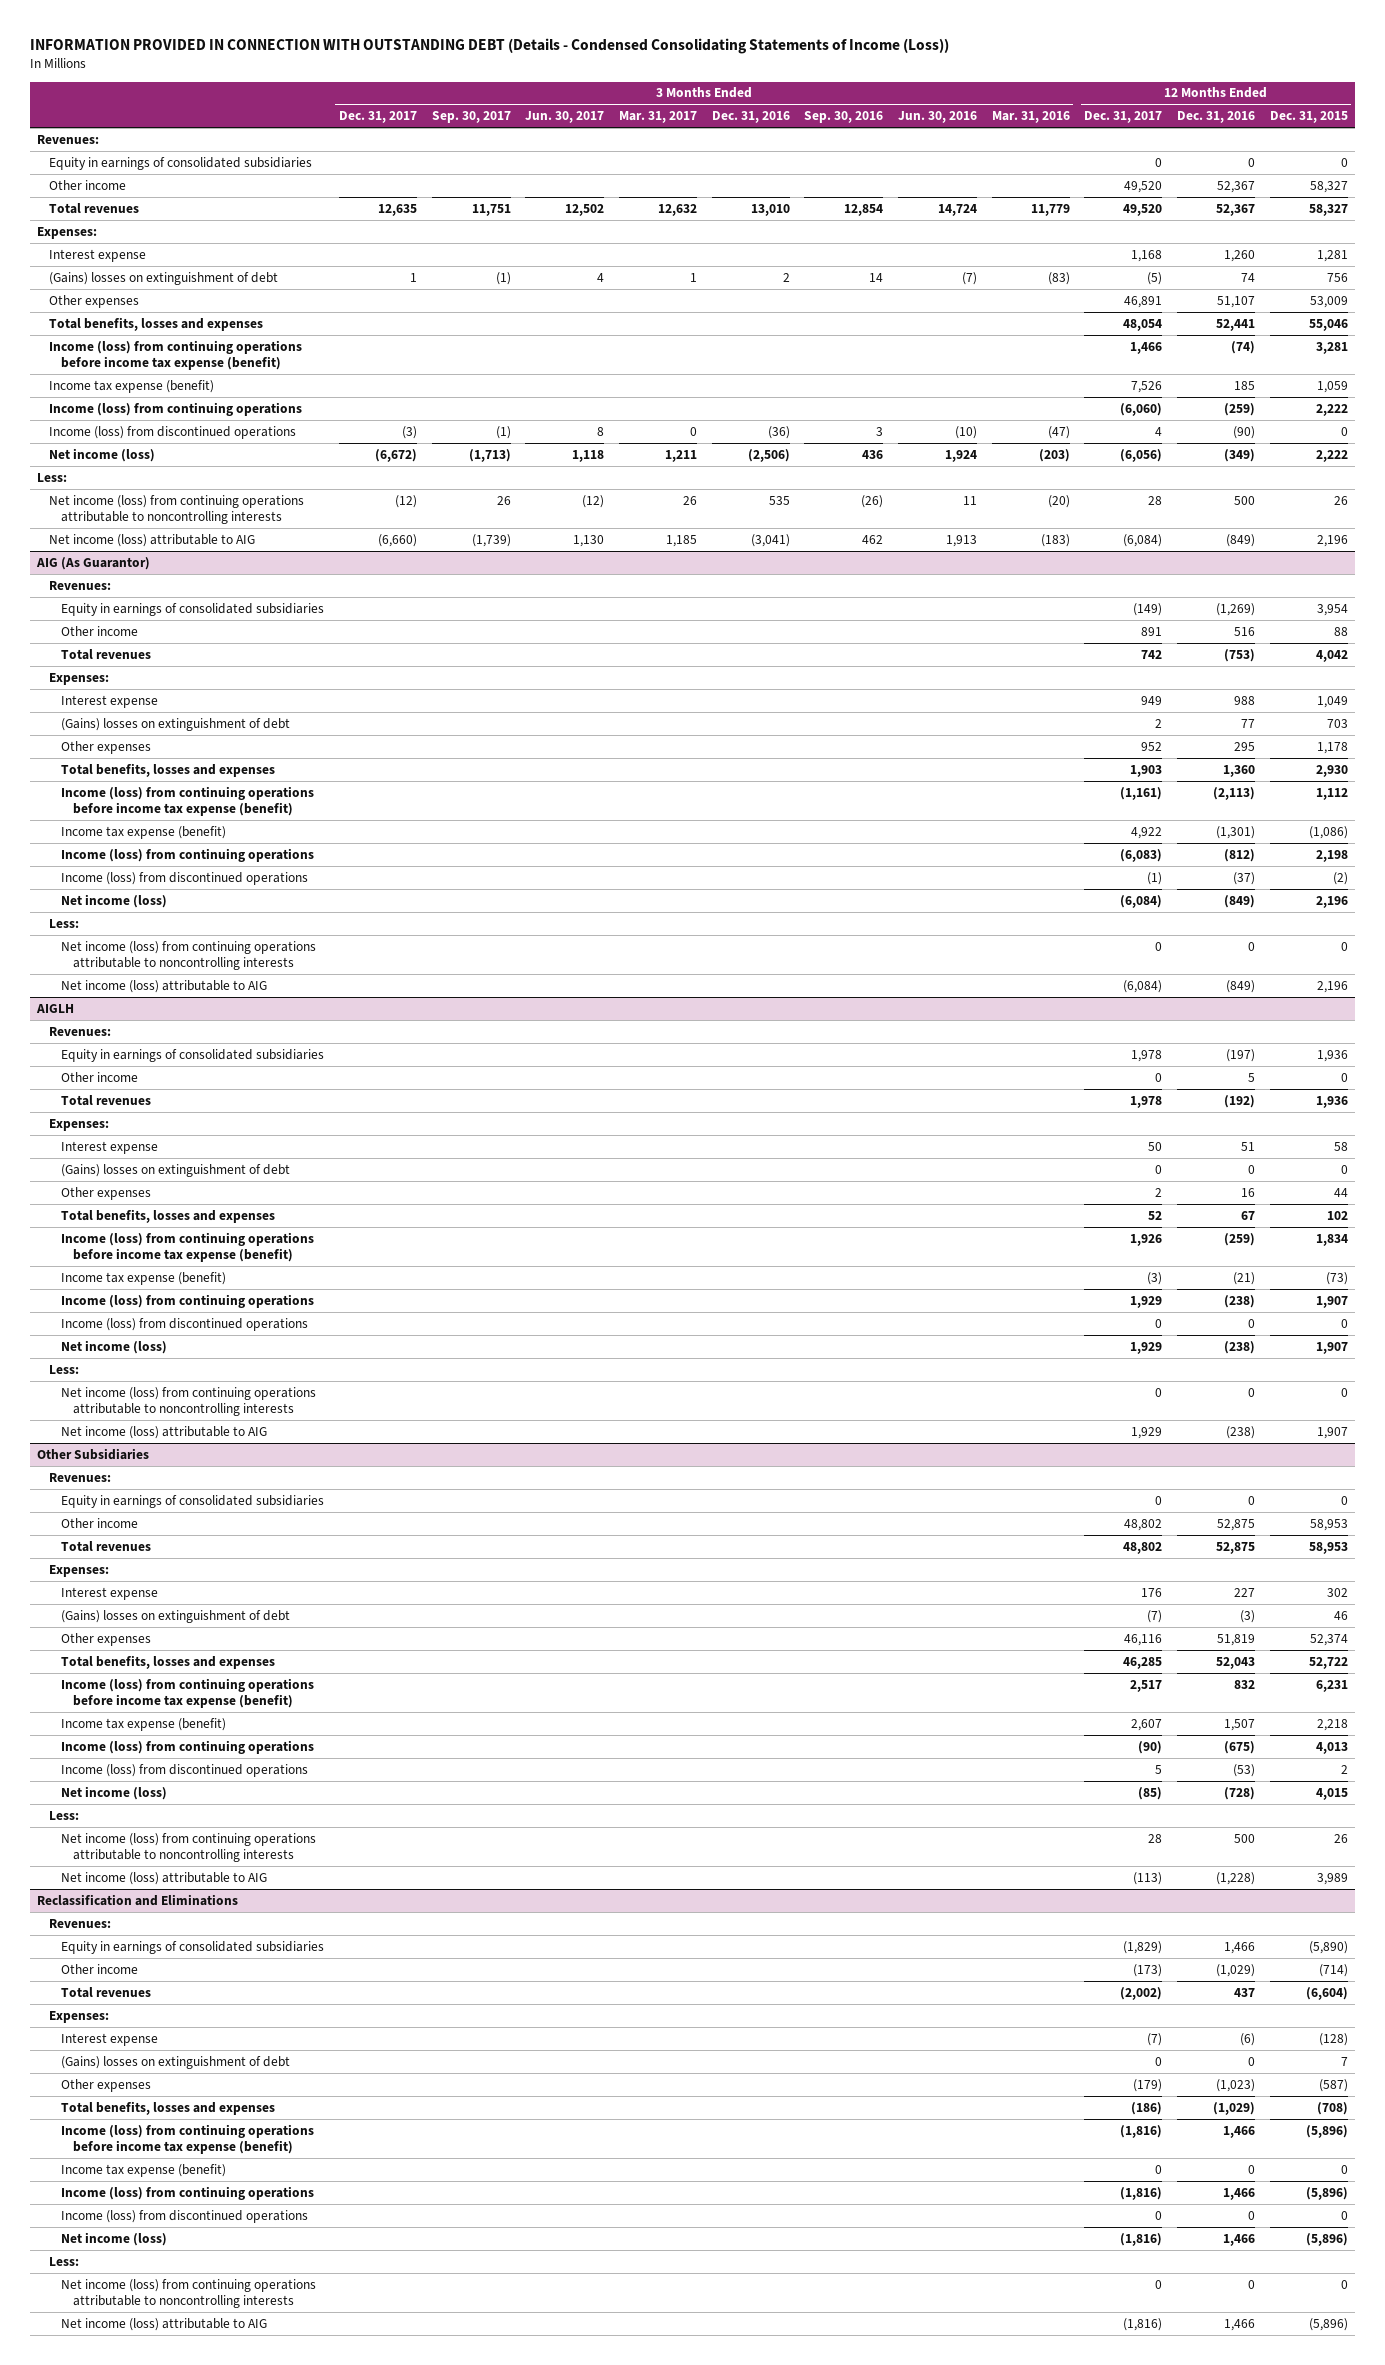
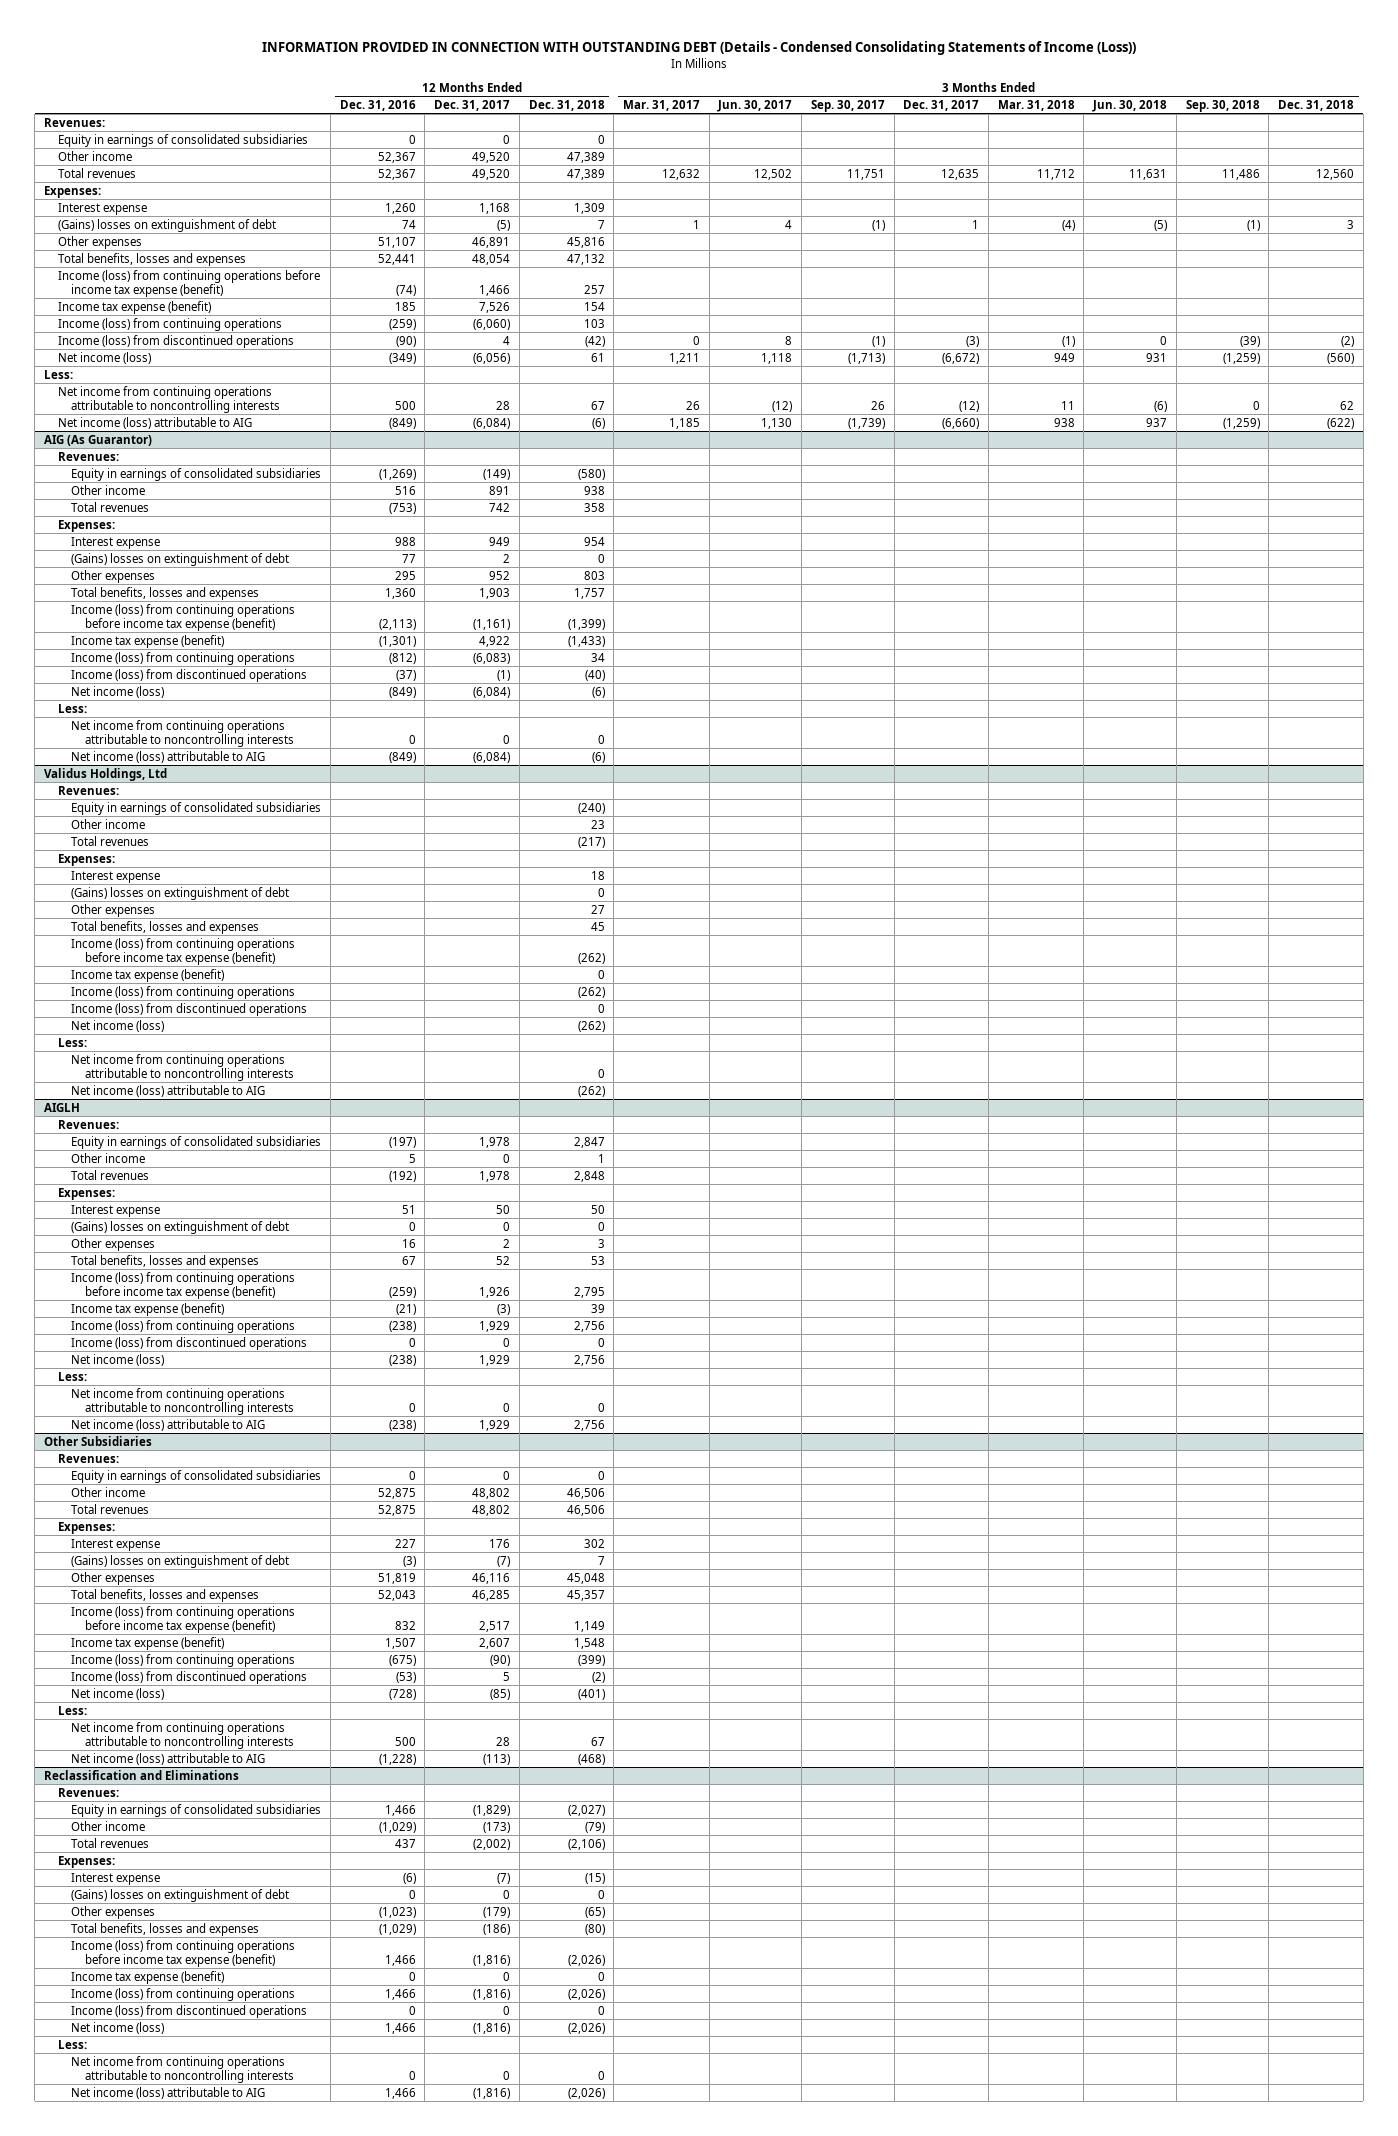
[711,111,790,124] Dec. 31, 2016 -> none
[804,111,884,124] Sep. 30, 2016 -> none
[897,111,977,124] Jun. 30, 2016 -> none
[991,111,1070,124] Mar. 31, 2016 -> none
[1269,111,1348,124] Dec. 31, 2015 -> none
none -> [528,99,605,111] Dec. 31, 2018
none -> [997,99,1075,111] Mar. 31, 2018
none -> [1092,99,1168,112] Jun. 30, 2018
none -> [1185,99,1260,112] Sep. 30, 2018
none -> [1278,99,1355,111] Dec. 31, 2018
[49,494,305,525] Net income (loss) from continuing operations attributable to noncontrolling interests -> [57,385,281,413] Net income from continuing operations attributable to noncontrolling interests
[61,940,317,971] Net income (loss) from continuing operations attributable to noncontrolling interests -> [71,719,294,747] Net income from continuing operations attributable to noncontrolling interests
none -> [44,767,168,781] Validus Holdings, Ltd
none -> [57,785,119,795] Revenues:
none -> [71,801,322,815] Equity in earnings of consolidated subsidiaries
none -> [71,818,146,829] Other income
none -> [71,835,150,846] Total revenues
none -> [57,853,115,866] Expenses:
none -> [71,870,161,883] Interest expense
none -> [71,886,290,900] (Gains) losses on extinguishment of debt
none -> [71,903,156,917] Other expenses
none -> [71,920,260,934] Total benefits, losses and expenses
none -> [71,937,296,965] Income (loss) from continuing operations before income tax expense (benefit)
none -> [71,968,225,982] Income tax expense (benefit)
none -> [71,985,296,999] Income (loss) from continuing operations
none -> [71,1002,308,1016] Income (loss) from discontinued operations
none -> [71,1019,165,1032] Net income (loss)
none -> [57,1037,87,1047] Less:
none -> [71,1053,294,1081] Net income from continuing operations attributable to noncontrolling interests
none -> [71,1084,266,1097] Net income (loss) attributable to AIG
[61,1386,317,1417] Net income (loss) from continuing operations attributable to noncontrolling interests -> [71,1387,294,1415] Net income from continuing operations attributable to noncontrolling interests
[61,1832,317,1863] Net income (loss) from continuing operations attributable to noncontrolling interests -> [71,1721,294,1749] Net income from continuing operations attributable to noncontrolling interests
[61,2278,317,2309] Net income (loss) from continuing operations attributable to noncontrolling interests -> [71,2055,294,2083] Net income from continuing operations attributable to noncontrolling interests

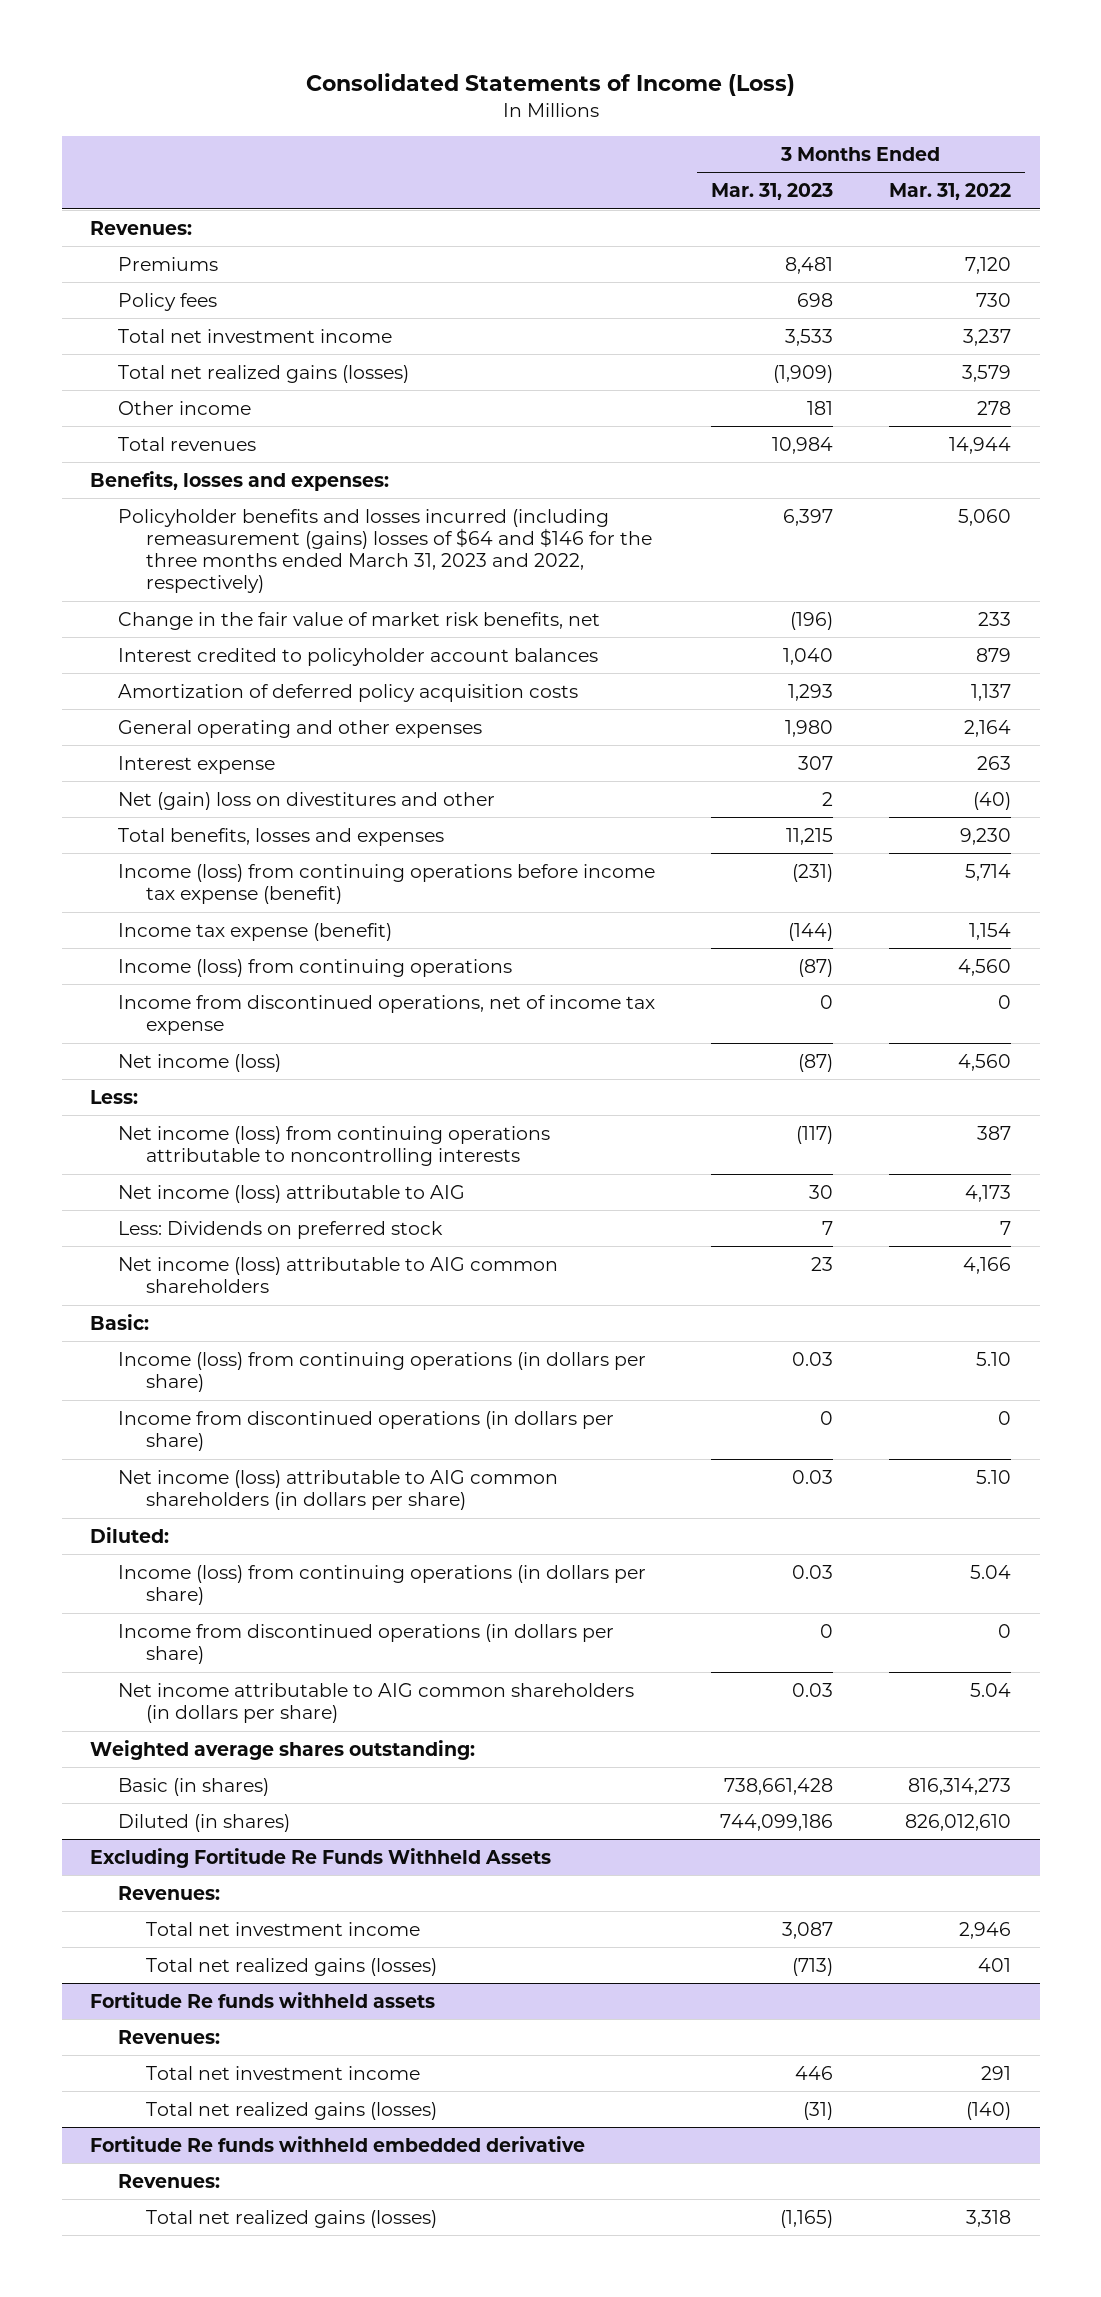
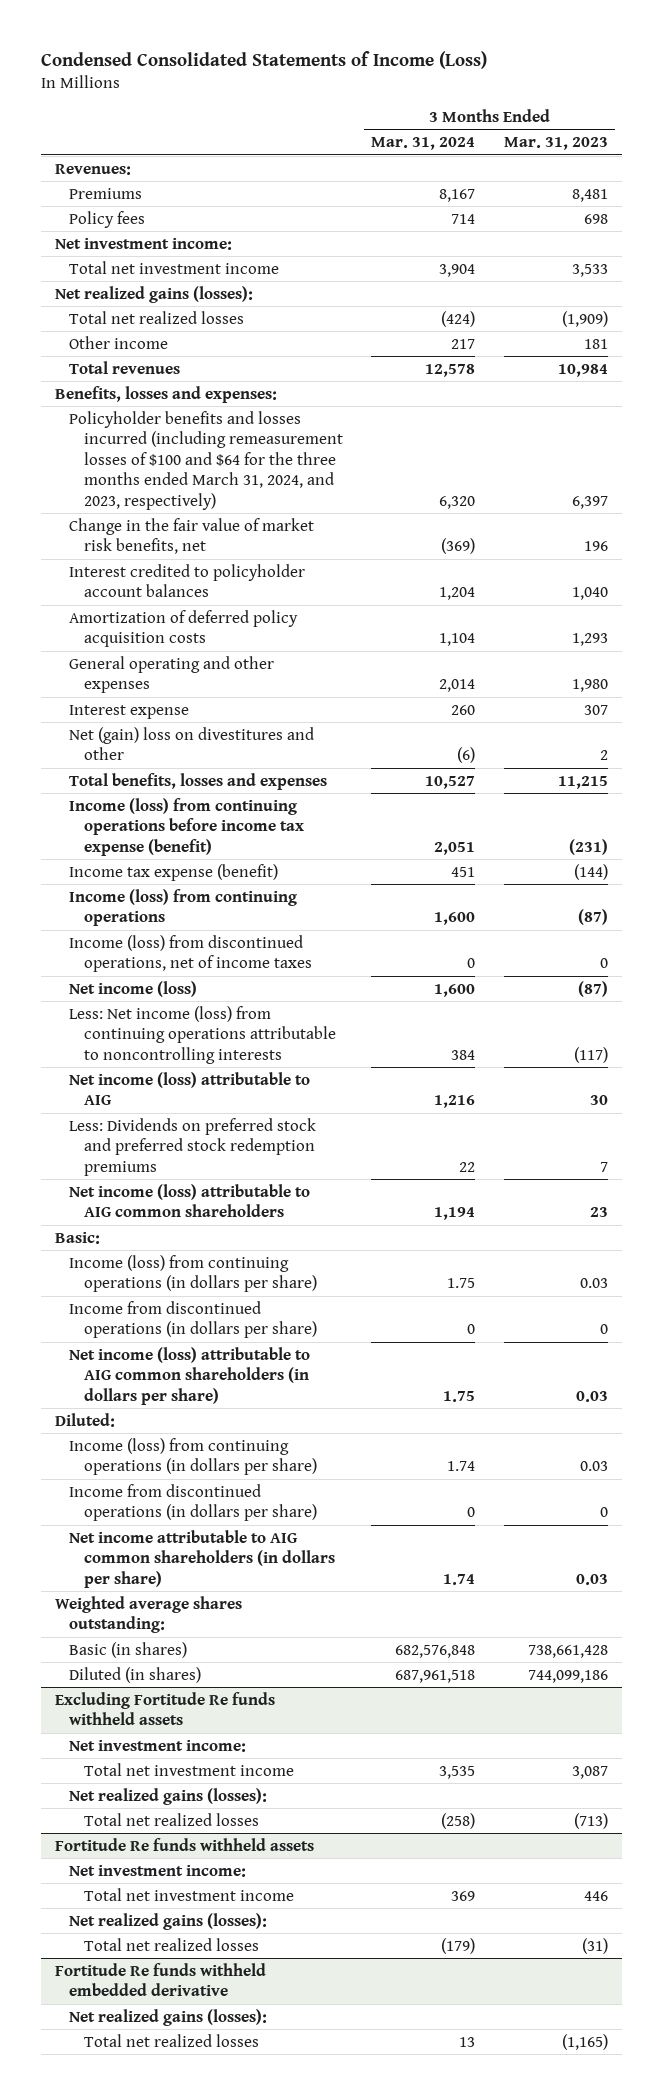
[305,73,795,97] Consolidated Statements of Income (Loss) -> [40,51,487,70] Condensed Consolidated Statements of Income (Loss)
[889,183,1012,201] Mar. 31, 2022 -> none
none -> [371,137,476,151] Mar. 31, 2024
none -> [55,237,233,250] Net investment income:
none -> [55,285,254,303] Net realized gains (losses):
[117,364,409,383] Total net realized gains (losses) -> [69,310,245,324] Total net realized losses
[117,508,653,594] Policyholder benefits and losses incurred (including remeasurement (gains) losses of $64 and $146 for the three months ended March 31, 2023 and 2022, respectively) -> [69,410,343,510] Policyholder benefits and losses incurred (including remeasurement losses of $100 and $64 for the three months ended March 31, 2024, and 2023, respectively)
[790,611,834,630] (196) -> [583,541,608,552] 196
[117,994,655,1036] Income from discontinued operations, net of income tax expense -> [69,934,312,973] Income (loss) from discontinued operations, net of income taxes
[89,1089,138,1104] Less: -> none
[117,1125,550,1167] Net income (loss) from continuing operations attributable to noncontrolling interests -> [69,1005,336,1064] Less: Net income (loss) from continuing operations attributable to noncontrolling interests
[117,1220,443,1239] Less: Dividends on preferred stock -> [69,1117,317,1176] Less: Dividends on preferred stock and preferred stock redemption premiums
[117,1885,220,1900] Revenues: -> none
[89,1847,551,1868] Excluding Fortitude Re Funds Withheld Assets -> [55,1691,276,1726] Excluding Fortitude Re funds withheld assets
none -> [69,1739,247,1752] Net investment income:
none -> [69,1787,268,1805] Net realized gains (losses):
[146,1957,438,1976] Total net realized gains (losses) -> [83,1812,259,1826] Total net realized losses
[117,2029,220,2044] Revenues: -> none
none -> [69,1864,247,1877] Net investment income:
none -> [69,1912,268,1930] Net realized gains (losses):
[146,2101,438,2120] Total net realized gains (losses) -> [83,1937,259,1951] Total net realized losses
[117,2173,220,2188] Revenues: -> none
none -> [69,2008,268,2026] Net realized gains (losses):
[146,2209,438,2228] Total net realized gains (losses) -> [83,2033,259,2047] Total net realized losses

